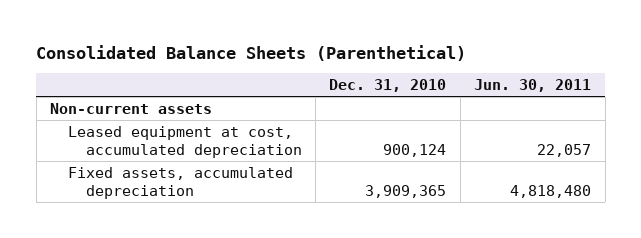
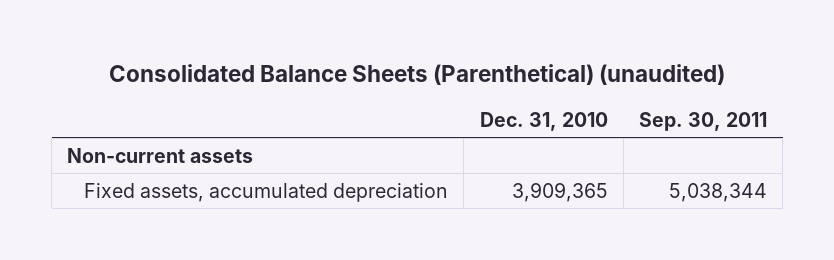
[36,44,467,61] Consolidated Balance Sheets (Parenthetical) -> [109,64,726,86] Consolidated Balance Sheets (Parenthetical) (unaudited)
[474,79,592,93] Jun. 30, 2011 -> none
none -> [638,111,767,131] Sep. 30, 2011
[67,125,302,159] Leased equipment at cost, accumulated depreciation -> none

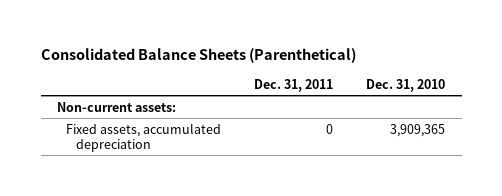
[109,64,726,86] Consolidated Balance Sheets (Parenthetical) (unaudited) -> [40,48,356,64] Consolidated Balance Sheets (Parenthetical)
[638,111,767,131] Sep. 30, 2011 -> none
none -> [254,78,334,92] Dec. 31, 2011
[67,147,254,163] Non-current assets -> [57,101,177,112] Non-current assets:

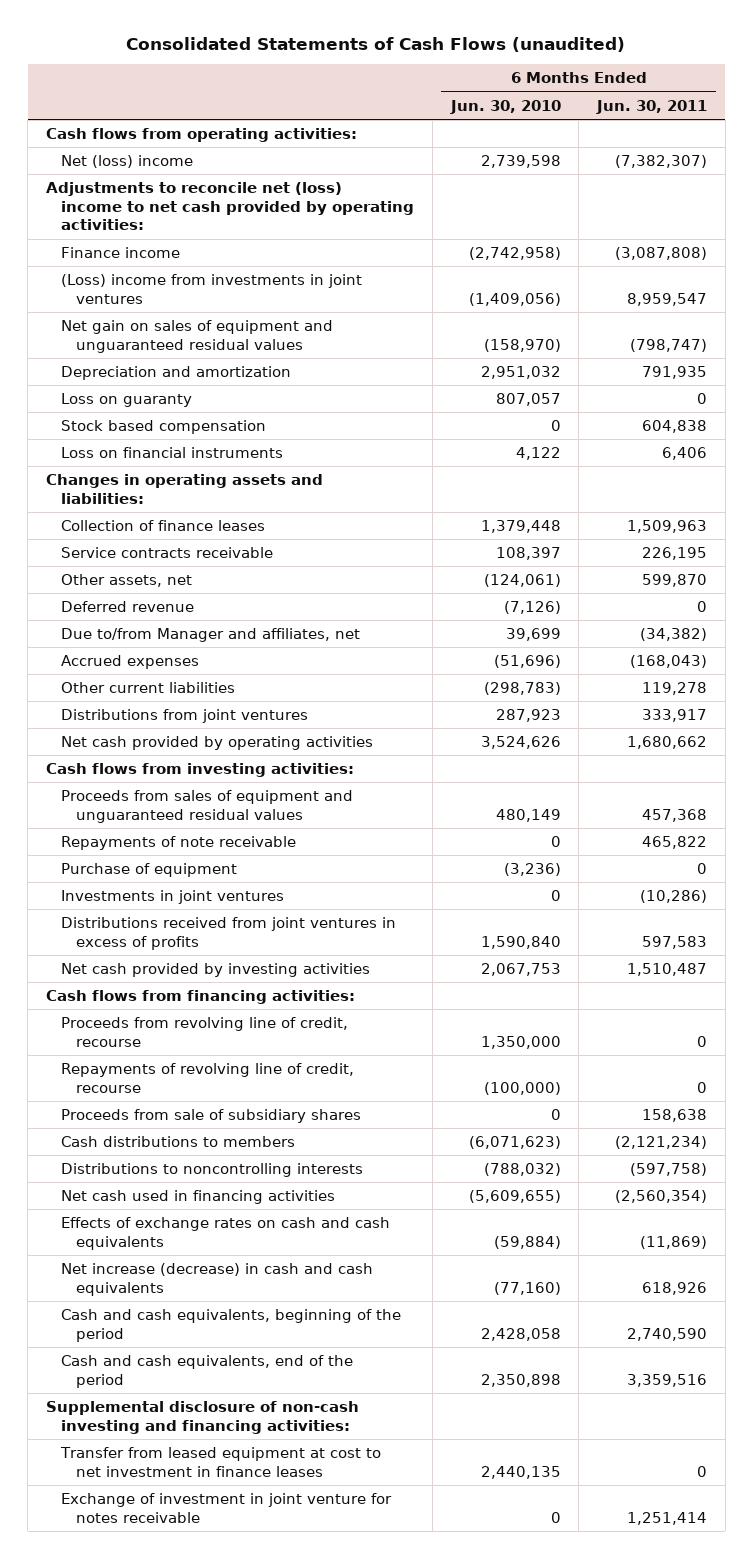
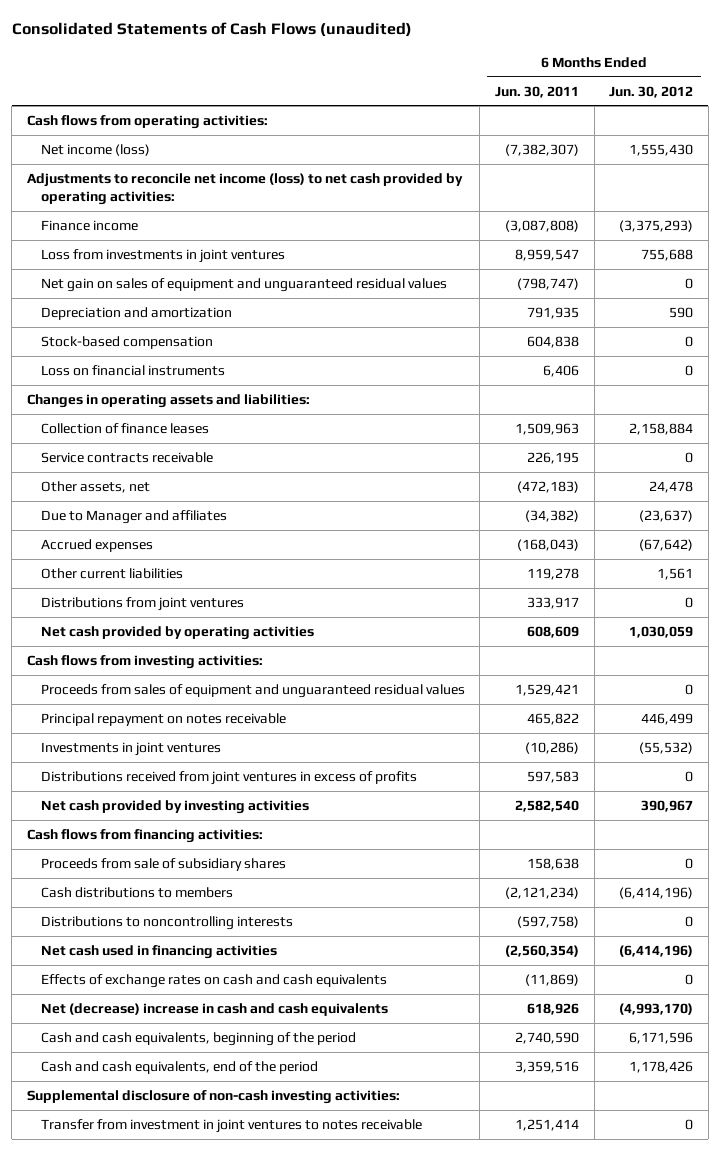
[449,99,561,114] Jun. 30, 2010 -> none
none -> [609,85,694,98] Jun. 30, 2012
[61,154,194,168] Net (loss) income -> [40,144,150,157] Net income (loss)
[45,181,415,231] Adjustments to reconcile net (loss) income to net cash provided by operating activities: -> [26,173,463,205] Adjustments to reconcile net income (loss) to net cash provided by operating activities:
[61,273,363,304] (Loss) income from investments in joint ventures -> [40,249,285,264] Loss from investments in joint ventures
[61,392,193,407] Loss on guaranty -> none
[61,419,267,434] Stock based compensation -> [40,336,213,350] Stock-based compensation
[61,600,195,612] Deferred revenue -> none
[642,573,708,587] 599,870 -> [516,481,579,494] (472,183)
[61,627,361,642] Due to/from Manager and affiliates, net -> [40,510,227,525] Due to Manager and affiliates
[627,735,708,749] 1,680,662 -> [526,626,579,639] 608,609
[61,862,238,877] Purchase of equipment -> none
[642,808,708,822] 457,368 -> [514,684,579,697] 1,529,421
[61,835,297,850] Repayments of note receivable -> [40,713,286,727] Principal repayment on notes receivable
[627,962,708,976] 1,510,487 -> [514,800,579,813] 2,582,540
[61,1016,349,1047] Proceeds from revolving line of credit, recourse -> none
[61,1062,355,1093] Repayments of revolving line of credit, recourse -> none
[61,1262,374,1296] Net increase (decrease) in cash and cash equivalents -> [40,1003,388,1017] Net (decrease) increase in cash and cash equivalents
[60,1446,382,1477] Transfer from leased equipment at cost to net investment in finance leases -> none
[45,1400,359,1434] Supplemental disclosure of non-cash investing and financing activities: -> [26,1090,400,1105] Supplemental disclosure of non-cash investing activities:
[61,1492,393,1523] Exchange of investment in joint venture for notes receivable -> [40,1119,422,1134] Transfer from investment in joint ventures to notes receivable

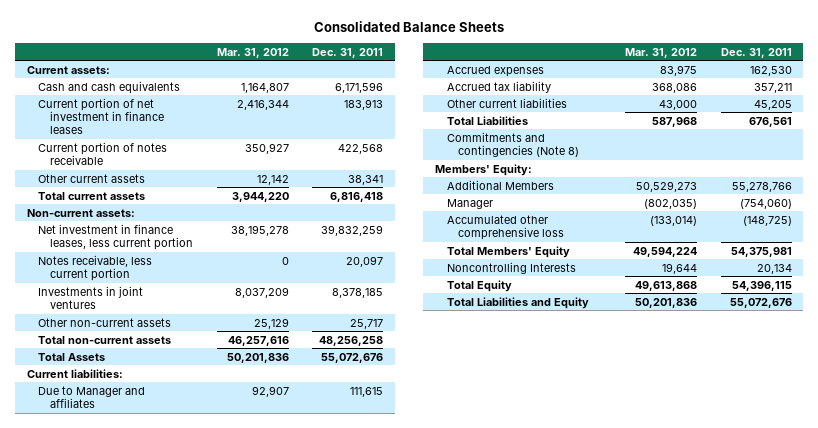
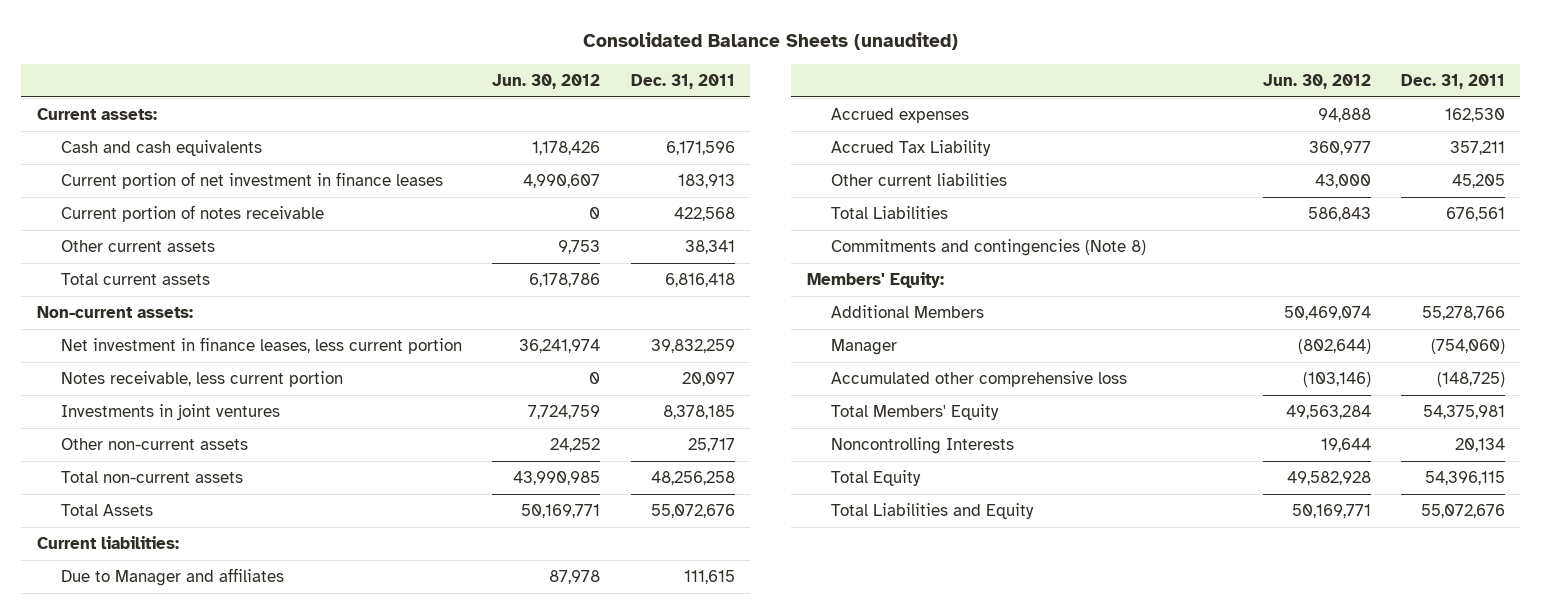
[314,21,505,33] Consolidated Balance Sheets -> [582,31,958,50] Consolidated Balance Sheets (unaudited)
[216,47,289,58] Mar. 31, 2012 -> none
none -> [492,73,601,89] Jun. 30, 2012
[446,80,551,93] Accrued tax liability -> [831,140,992,157] Accrued Tax Liability

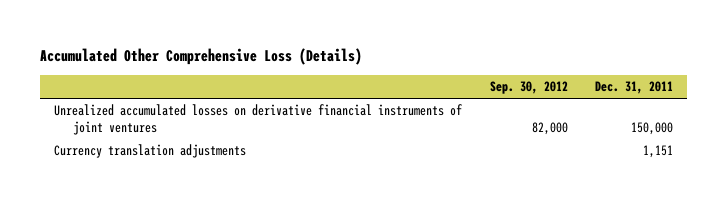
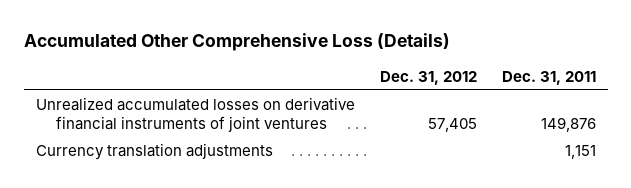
[489,81,568,95] Sep. 30, 2012 -> none
none -> [379,70,477,85] Dec. 31, 2012
[631,121,674,135] 150,000 -> [540,116,596,132] 149,876

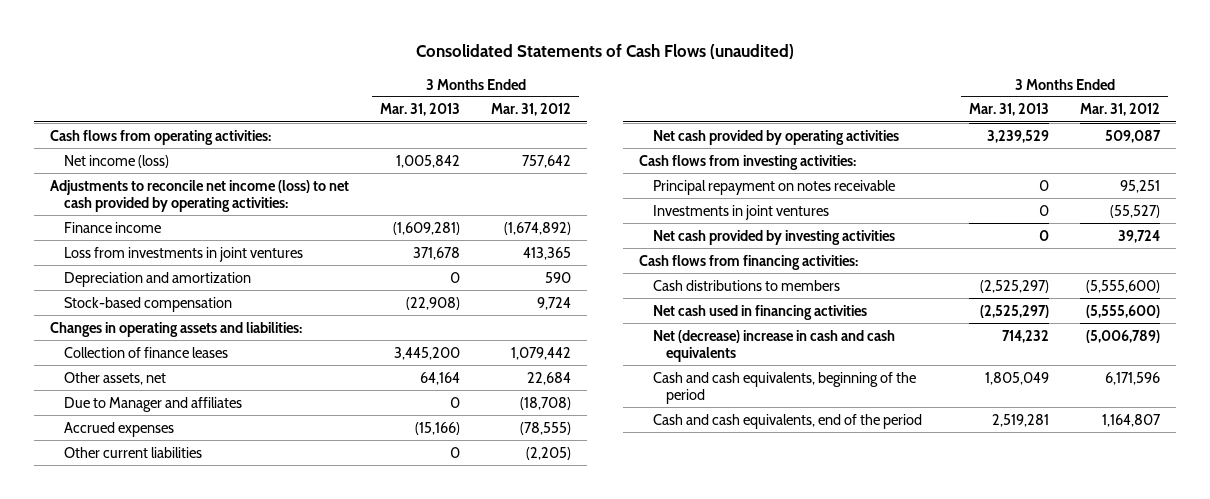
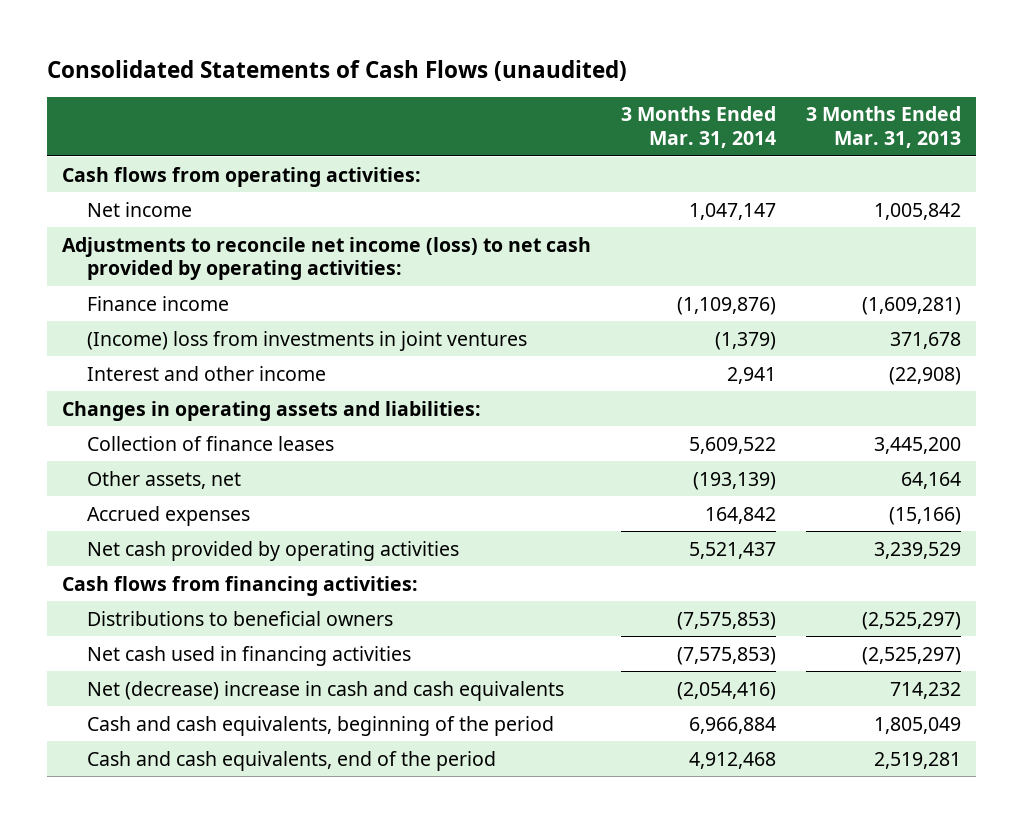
[491,103,572,117] Mar. 31, 2012 -> none
none -> [621,106,777,148] 3 Months Ended Mar. 31, 2014
[63,154,169,168] Net income (loss) -> [86,201,192,217] Net income
[63,271,251,287] Depreciation and amortization -> none
[63,246,303,262] Loss from investments in joint ventures -> [86,330,527,351] (Income) loss from investments in joint ventures
[63,296,232,312] Stock-based compensation -> [86,365,326,381] Interest and other income
[63,396,242,412] Due to Manager and affiliates -> none
[63,446,202,458] Other current liabilities -> none
[638,154,856,170] Cash flows from investing activities: -> none
[652,179,895,195] Principal repayment on notes receivable -> none
[652,204,829,220] Investments in joint ventures -> none
[652,229,895,245] Net cash provided by investing activities -> none
[652,279,840,291] Cash distributions to members -> [86,610,393,626] Distributions to beneficial owners

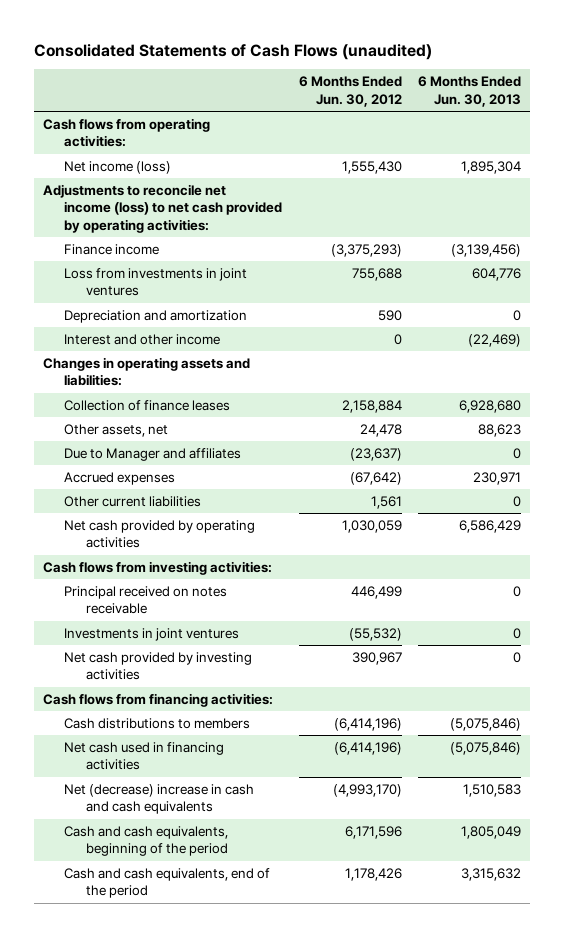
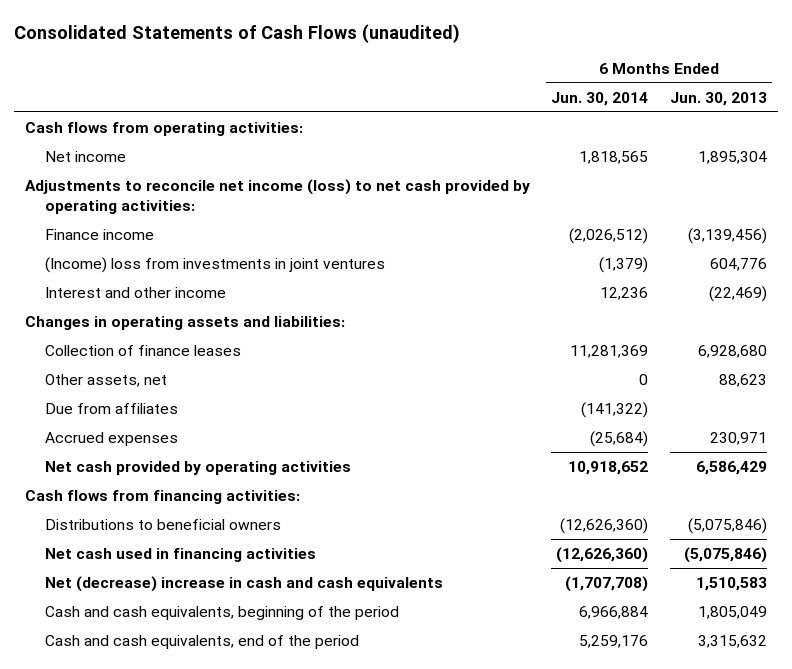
[298,76,402,107] 6 Months Ended Jun. 30, 2012 -> none
none -> [551,91,649,106] Jun. 30, 2014
[64,161,172,175] Net income (loss) -> [44,150,126,162] Net income
[64,310,248,324] Depreciation and amortization -> none
[64,268,248,297] Loss from investments in joint ventures -> [44,256,385,273] (Income) loss from investments in joint ventures
[64,448,242,462] Due to Manager and affiliates -> none
none -> [44,402,178,414] Due from affiliates
[64,496,202,508] Other current liabilities -> none
[42,561,272,576] Cash flows from investing activities: -> none
[64,586,228,615] Principal received on notes receivable -> none
[64,628,240,642] Investments in joint ventures -> none
[64,652,253,681] Net cash provided by investing activities -> none
[64,718,251,730] Cash distributions to members -> [44,518,281,530] Distributions to beneficial owners

